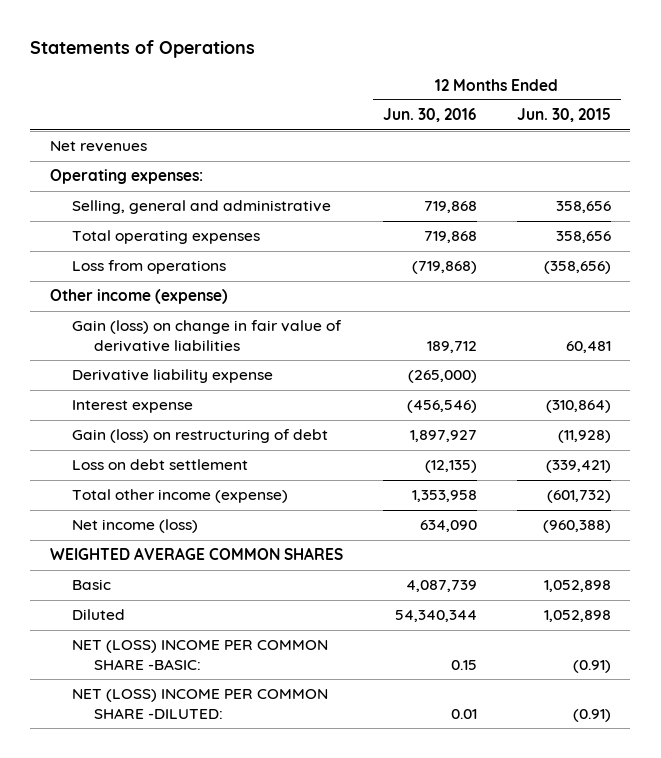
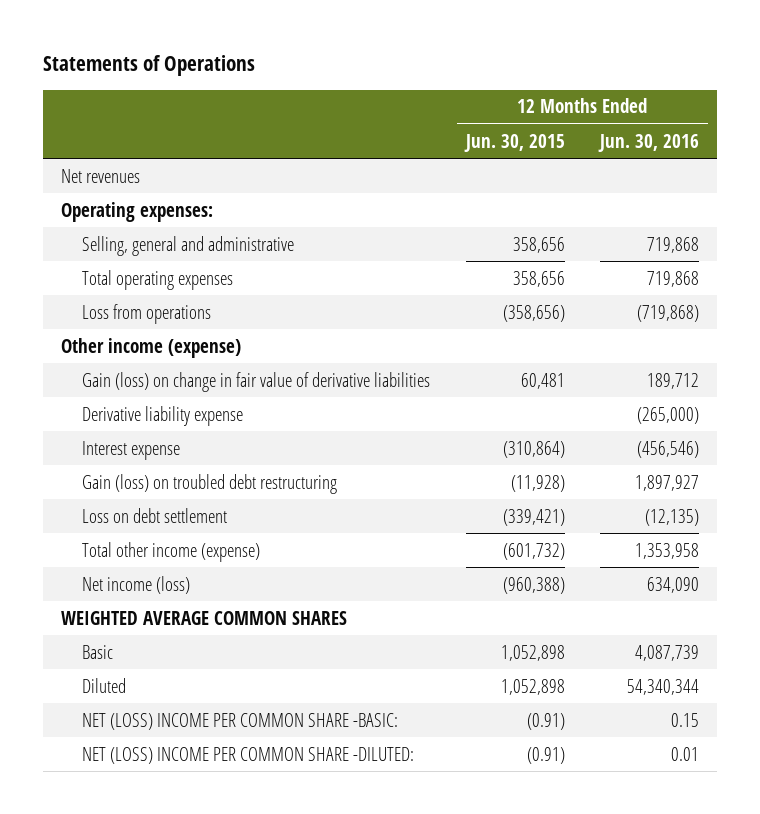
[71,429,328,444] Gain (loss) on restructuring of debt -> [81,473,337,494] Gain (loss) on troubled debt restructuring

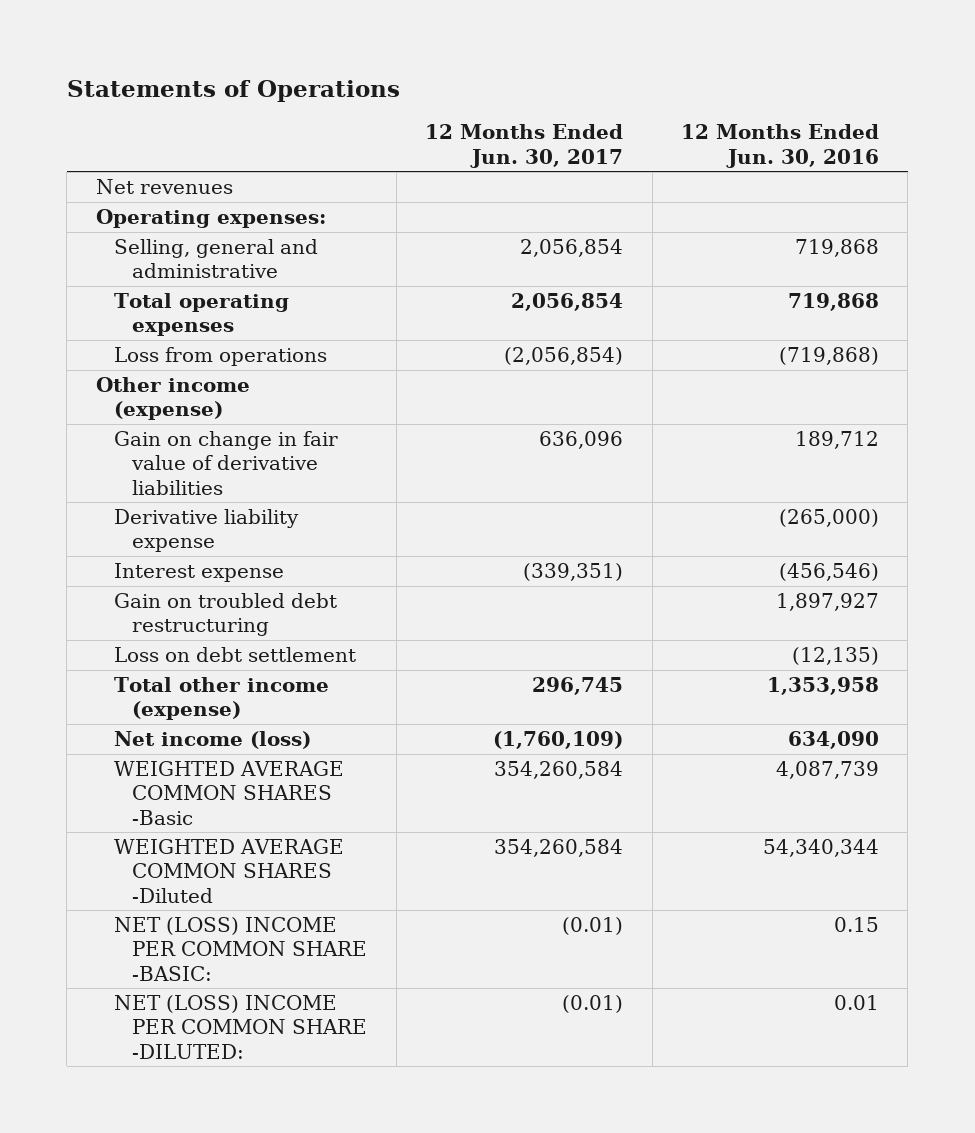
[463,133,565,152] Jun. 30, 2015 -> none
none -> [425,124,624,168] 12 Months Ended Jun. 30, 2017
[81,371,430,392] Gain (loss) on change in fair value of derivative liabilities -> [114,430,339,495] Gain on change in fair value of derivative liabilities
[81,473,337,494] Gain (loss) on troubled debt restructuring -> [114,592,338,637] Gain on troubled debt restructuring
[60,610,347,625] WEIGHTED AVERAGE COMMON SHARES -> none
[81,644,113,659] Basic -> [114,760,345,825] WEIGHTED AVERAGE COMMON SHARES -Basic
[81,677,126,693] Diluted -> [114,838,345,903] WEIGHTED AVERAGE COMMON SHARES -Diluted

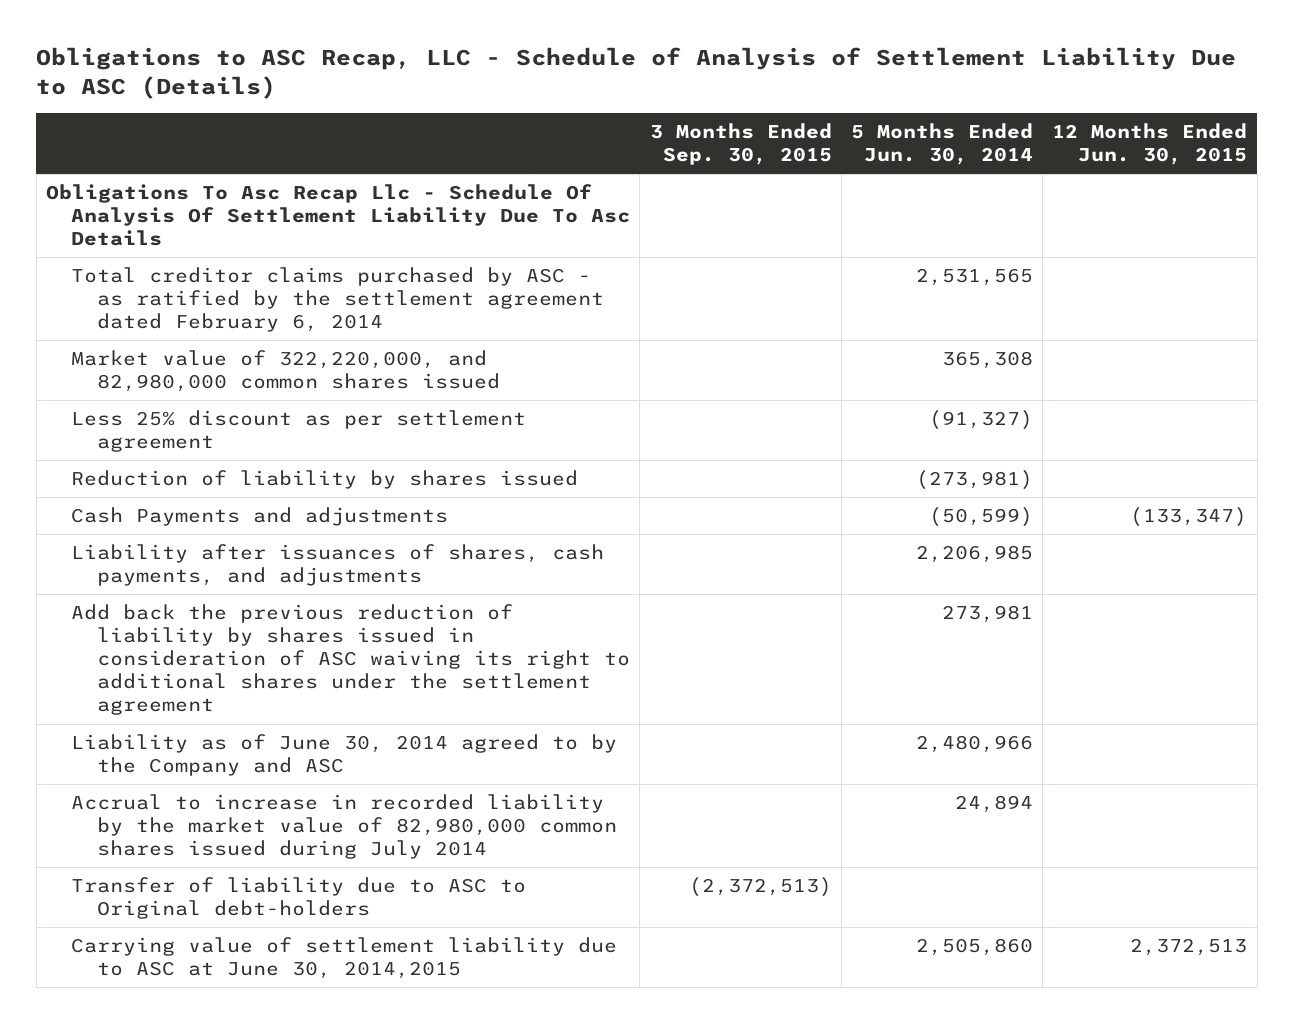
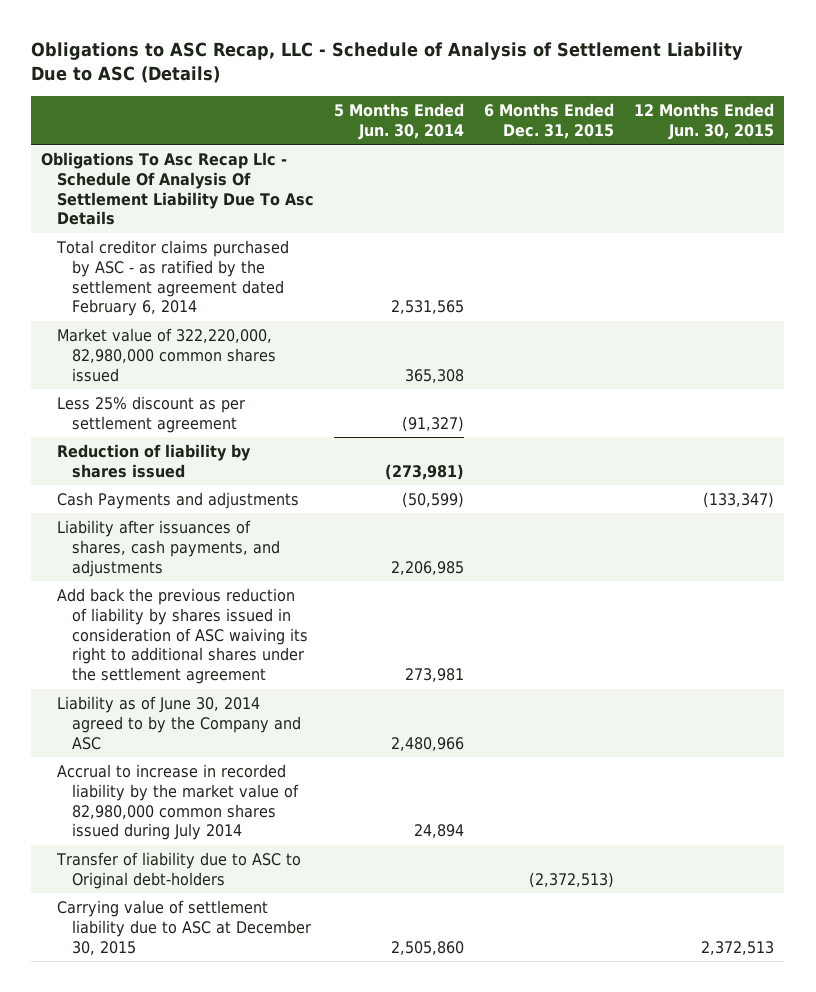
[649,122,832,166] 3 Months Ended Sep. 30, 2015 -> none
none -> [483,102,614,139] 6 Months Ended Dec. 31, 2015
[71,350,500,393] Market value of 322,220,000, and 82,980,000 common shares issued -> [56,327,276,382] Market value of 322,220,000, 82,980,000 common shares issued
[71,937,618,980] Carrying value of settlement liability due to ASC at June 30, 2014,2015 -> [56,899,311,955] Carrying value of settlement liability due to ASC at December 30, 2015

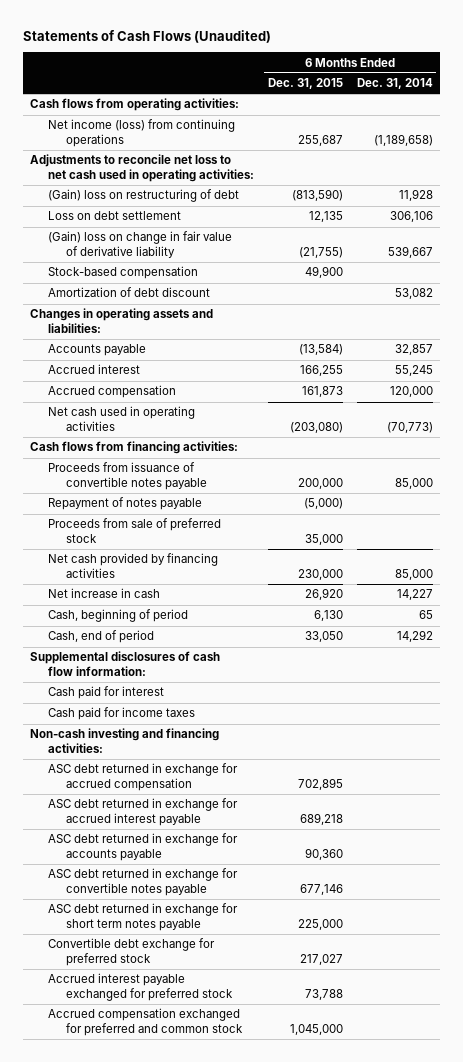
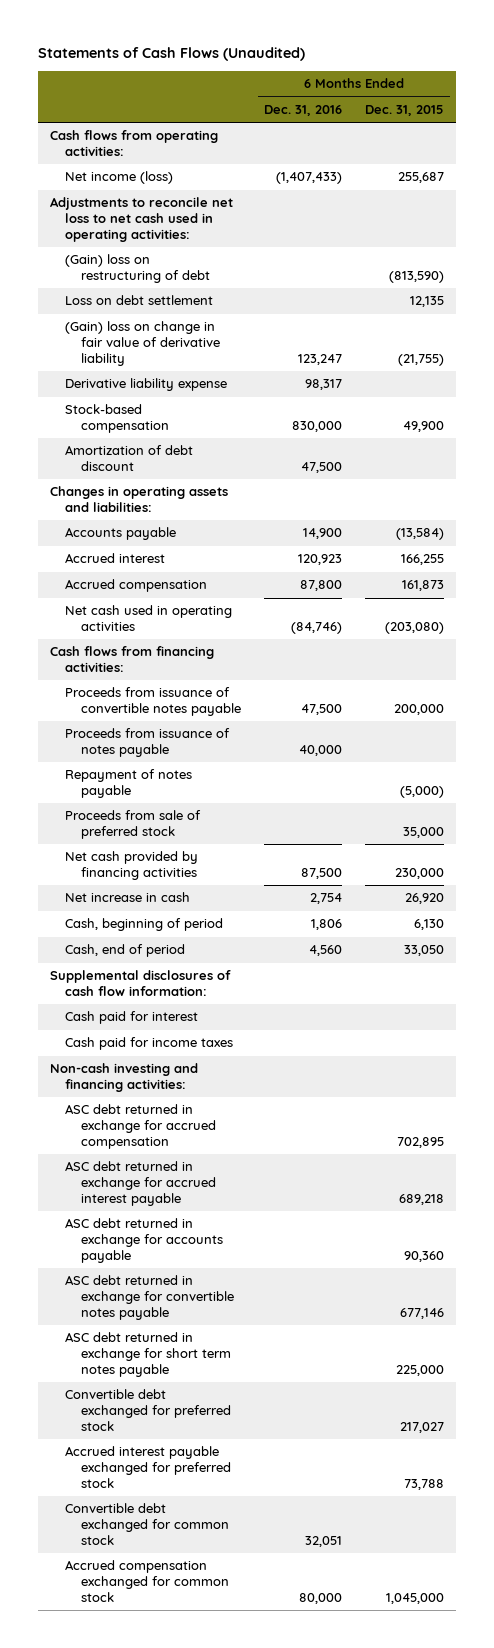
[356,78,433,90] Dec. 31, 2014 -> none
none -> [264,105,343,117] Dec. 31, 2016
[47,119,235,147] Net income (loss) from continuing operations -> [65,171,174,185] Net income (loss)
none -> [65,378,228,392] Derivative liability expense
none -> [65,728,231,758] Proceeds from issuance of notes payable
[47,938,215,966] Convertible debt exchange for preferred stock -> [65,1389,231,1431] Convertible debt exchanged for preferred stock
none -> [65,1503,229,1545] Convertible debt exchanged for common stock
[47,1008,243,1036] Accrued compensation exchanged for preferred and common stock -> [65,1560,229,1602] Accrued compensation exchanged for common stock

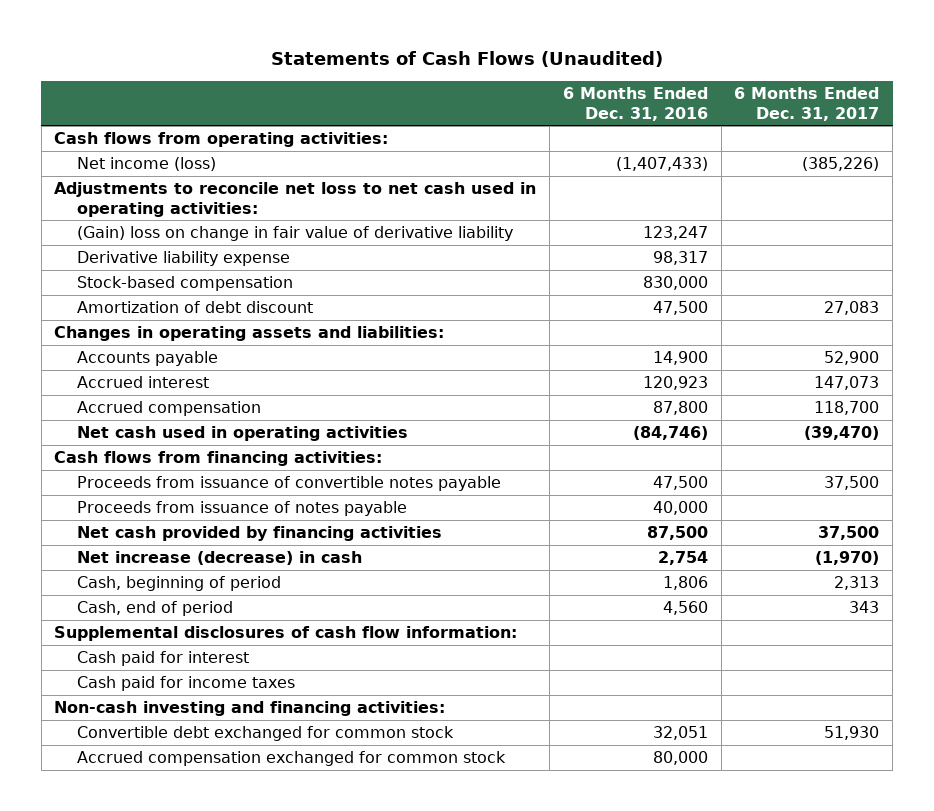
[365,105,445,117] Dec. 31, 2015 -> none
none -> [734,86,880,121] 6 Months Ended Dec. 31, 2017
[65,254,210,284] (Gain) loss on restructuring of debt -> none
[65,295,214,306] Loss on debt settlement -> none
[65,769,193,799] Repayment of notes payable -> none
[65,810,202,840] Proceeds from sale of preferred stock -> none
[65,892,191,903] Net increase in cash -> [77,550,363,565] Net increase (decrease) in cash
[65,1104,216,1149] ASC debt returned in exchange for accrued compensation -> none
[65,1161,216,1206] ASC debt returned in exchange for accrued interest payable -> none
[65,1218,223,1263] ASC debt returned in exchange for accounts payable -> none
[65,1275,234,1320] ASC debt returned in exchange for convertible notes payable -> none
[65,1332,231,1377] ASC debt returned in exchange for short term notes payable -> none
[65,1389,231,1431] Convertible debt exchanged for preferred stock -> none
[65,1446,231,1488] Accrued interest payable exchanged for preferred stock -> none

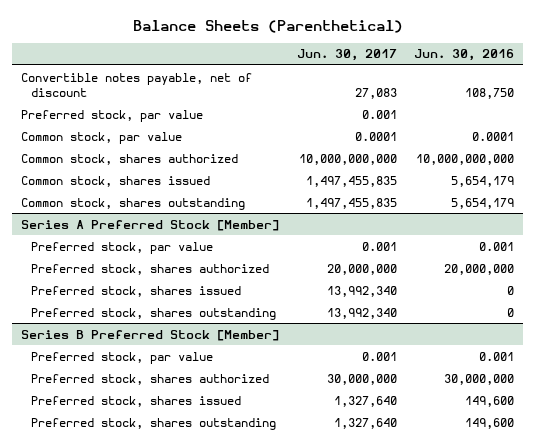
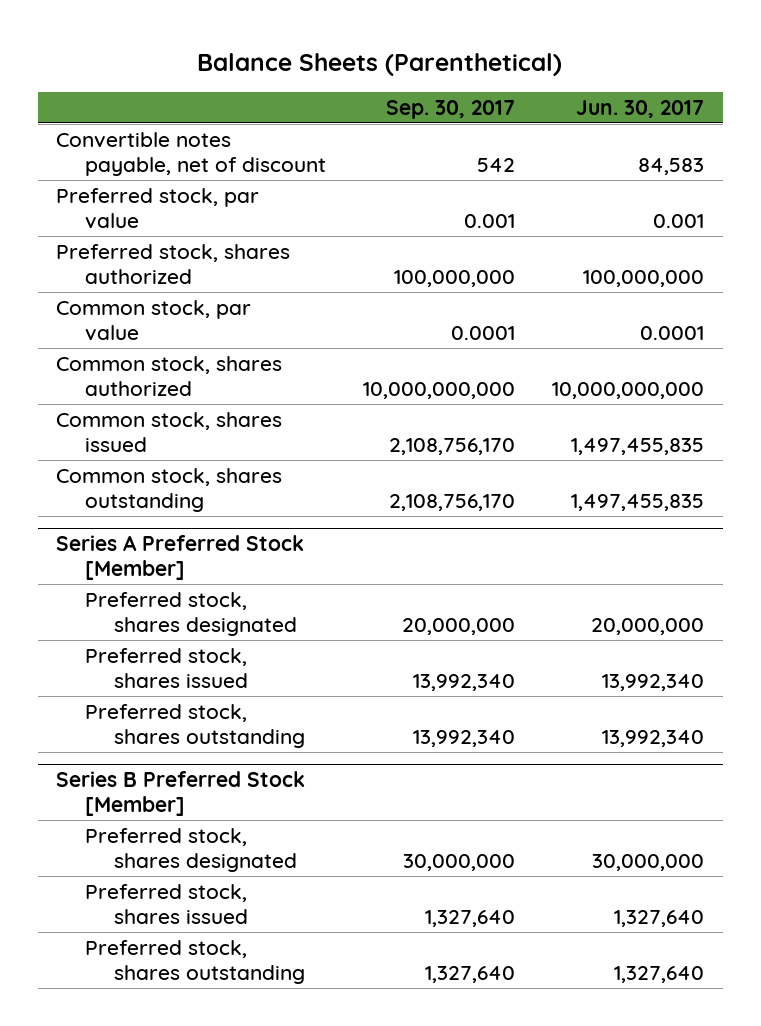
[413,49,514,62] Jun. 30, 2016 -> none
none -> [386,99,516,119] Sep. 30, 2017
[354,87,397,99] 27,083 -> [638,157,705,175] 84,583
none -> [56,244,291,284] Preferred stock, shares authorized
[31,241,214,254] Preferred stock, par value -> none
[31,263,270,275] Preferred stock, shares authorized -> [85,592,297,636] Preferred stock, shares designated
[31,351,214,364] Preferred stock, par value -> none
[31,373,270,385] Preferred stock, shares authorized -> [85,828,297,872] Preferred stock, shares designated

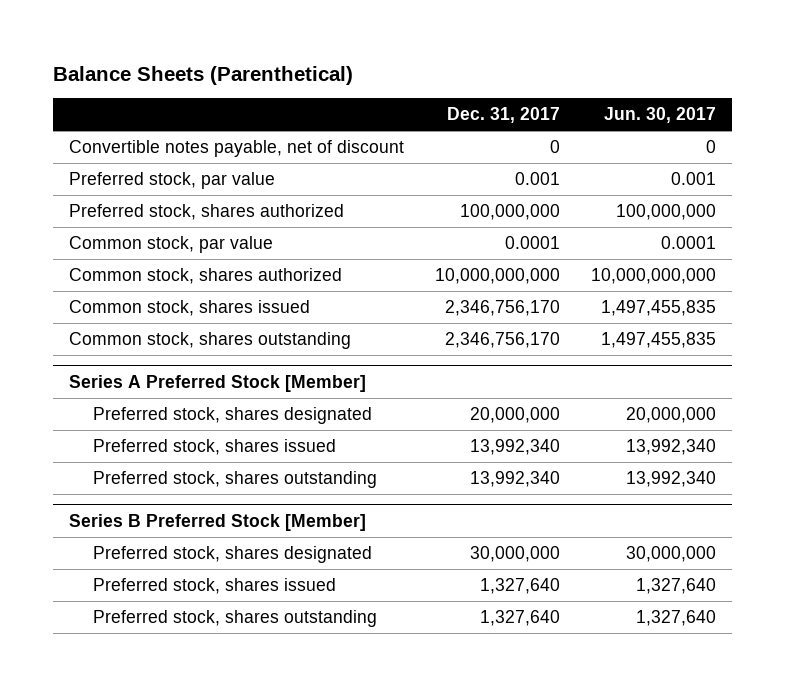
[386,99,516,119] Sep. 30, 2017 -> none
none -> [447,107,561,124] Dec. 31, 2017
[638,157,705,175] 84,583 -> [706,140,717,154] 0

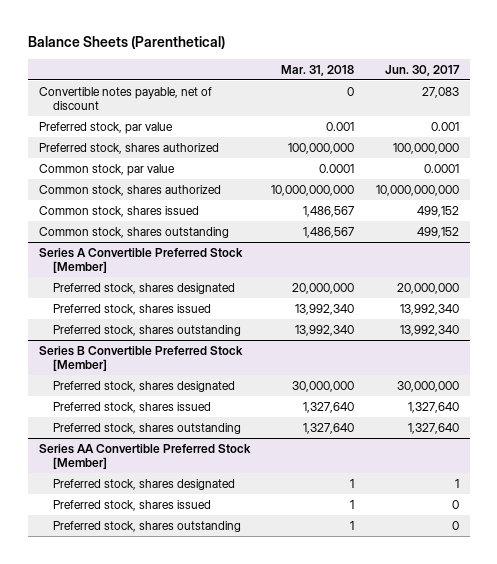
[447,107,561,124] Dec. 31, 2017 -> none
none -> [281,64,355,76] Mar. 31, 2018
[706,140,717,154] 0 -> [421,86,459,98] 27,083
[601,300,717,317] 1,497,455,835 -> [416,205,459,217] 499,152
[601,332,717,349] 1,497,455,835 -> [416,226,459,238] 499,152
[68,374,366,392] Series A Preferred Stock [Member] -> [38,247,243,273] Series A Convertible Preferred Stock [Member]
[68,513,366,531] Series B Preferred Stock [Member] -> [38,345,243,371] Series B Convertible Preferred Stock [Member]
none -> [38,443,251,469] Series AA Convertible Preferred Stock [Member]
none -> [52,478,235,490] Preferred stock, shares designated
none -> [52,499,211,511] Preferred stock, shares issued
none -> [52,520,241,532] Preferred stock, shares outstanding

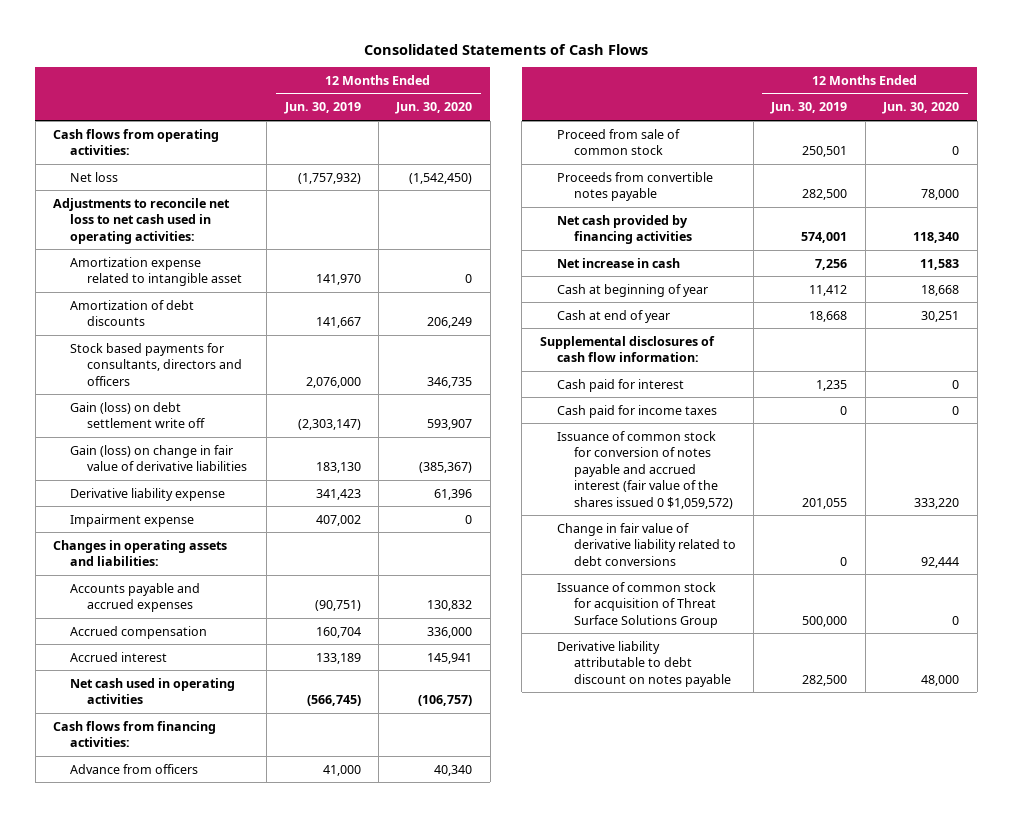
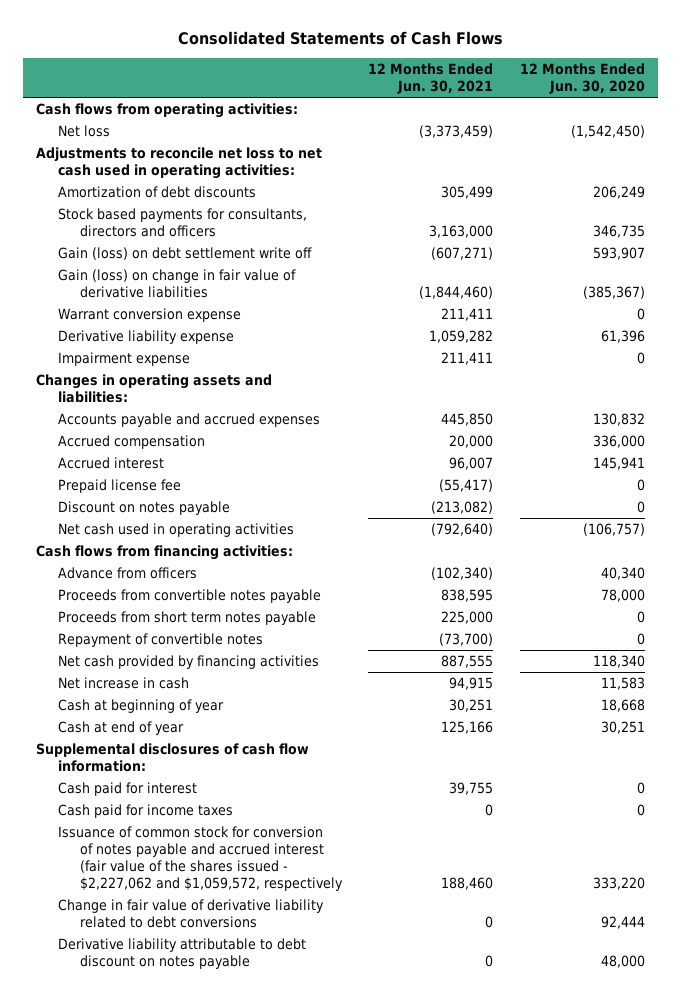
[283,102,361,115] Jun. 30, 2019 -> none
none -> [368,63,494,95] 12 Months Ended Jun. 30, 2021
[69,256,242,287] Amortization expense related to intangible asset -> none
none -> [58,308,242,323] Warrant conversion expense
none -> [58,479,182,494] Prepaid license fee
none -> [58,501,231,516] Discount on notes payable
[556,128,680,156] Proceed from sale of common stock -> none
none -> [58,611,317,626] Proceeds from short term notes payable
none -> [58,633,264,648] Repayment of convertible notes
[556,430,733,509] Issuance of common stock for conversion of notes payable and accrued interest (fair value of the shares issued 0 $1,059,572) -> [58,826,343,891] Issuance of common stock for conversion of notes payable and accrued interest (fair value of the shares issued - $2,227,062 and $1,059,572, respectively
[556,581,718,628] Issuance of common stock for acquisition of Threat Surface Solutions Group -> none

